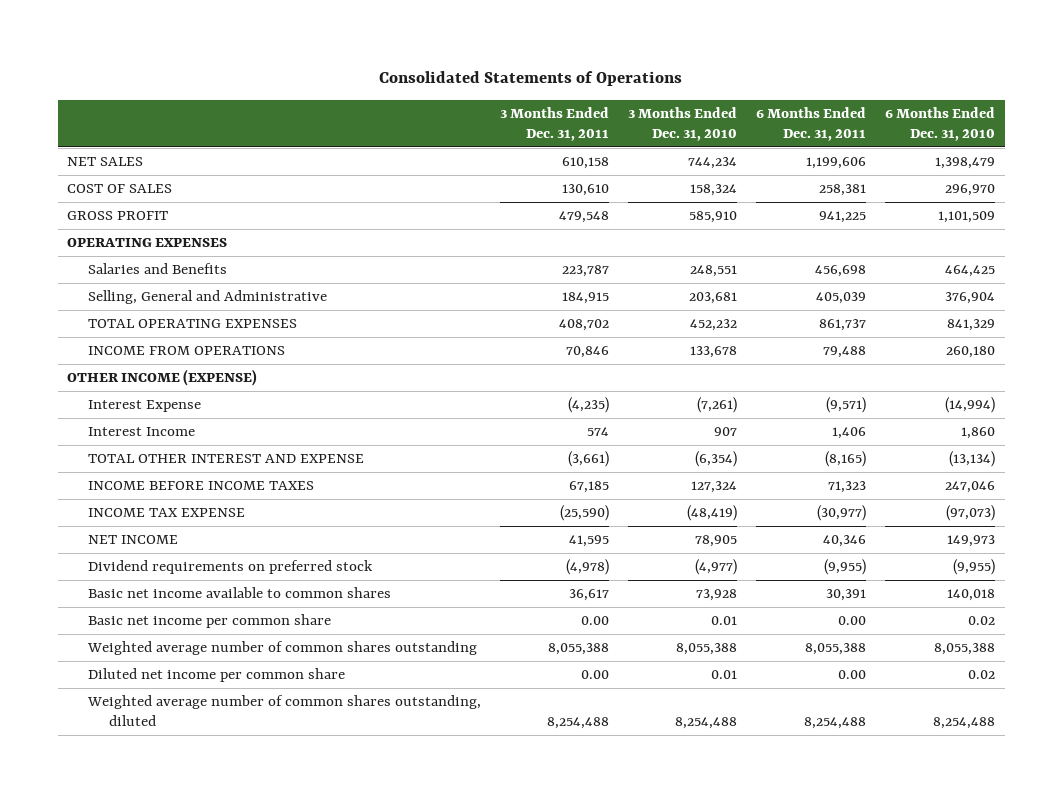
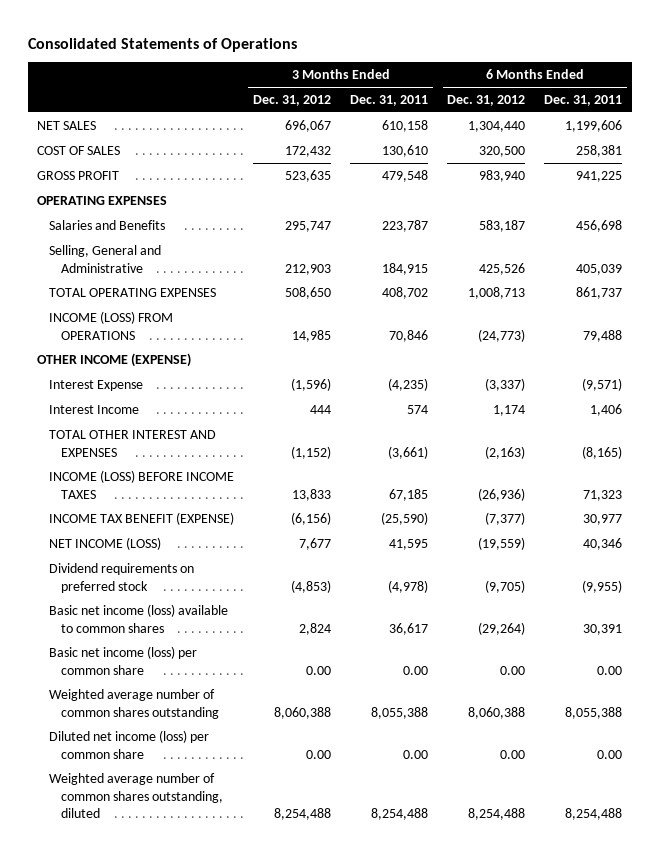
[628,107,738,142] 3 Months Ended Dec. 31, 2010 -> none
[885,107,996,142] 6 Months Ended Dec. 31, 2010 -> none
none -> [253,94,332,106] Dec. 31, 2012
none -> [447,94,526,106] Dec. 31, 2012
[88,346,286,356] INCOME FROM OPERATIONS -> [49,310,174,340] INCOME (LOSS) FROM OPERATIONS
[88,454,365,464] TOTAL OTHER INTEREST AND EXPENSE -> [49,429,217,457] TOTAL OTHER INTEREST AND EXPENSES
[88,481,315,491] INCOME BEFORE INCOME TAXES -> [49,469,235,499] INCOME (LOSS) BEFORE INCOME TAXES
[88,508,246,518] INCOME TAX EXPENSE -> [49,511,235,525] INCOME TAX BENEFIT (EXPENSE)
[817,505,867,522] (30,977) -> [583,513,623,525] 30,977
[88,535,179,545] NET INCOME -> [49,536,162,550] NET INCOME (LOSS)
[88,587,392,599] Basic net income available to common shares -> [49,603,229,633] Basic net income (loss) available to common shares
[88,614,332,629] Basic net income per common share -> [49,645,198,675] Basic net income (loss) per common share
[88,668,346,683] Diluted net income per common share -> [49,729,210,759] Diluted net income (loss) per common share

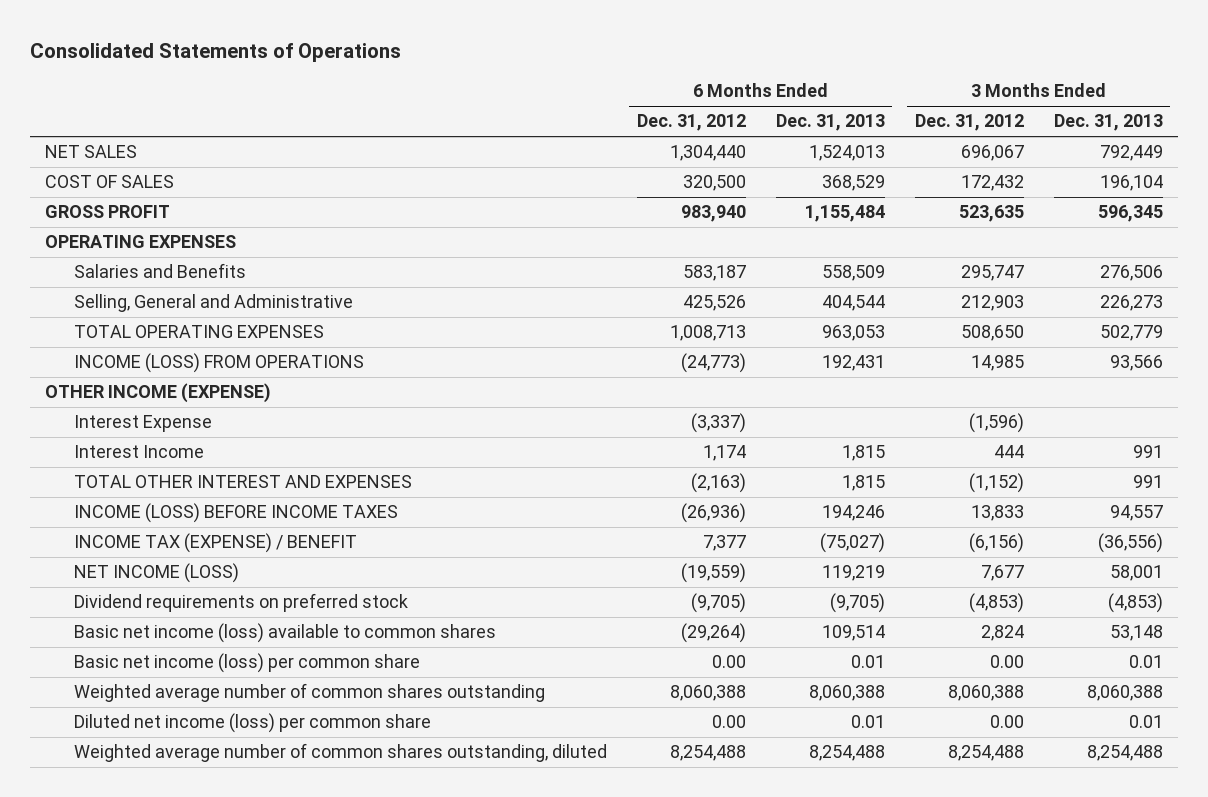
[350,94,429,106] Dec. 31, 2011 -> none
[544,94,623,106] Dec. 31, 2011 -> none
none -> [775,114,885,132] Dec. 31, 2013
none -> [1053,114,1163,132] Dec. 31, 2013
[49,511,235,525] INCOME TAX BENEFIT (EXPENSE) -> [73,533,357,554] INCOME TAX (EXPENSE) / BENEFIT
[485,511,526,525] (7,377) -> [702,535,746,552] 7,377

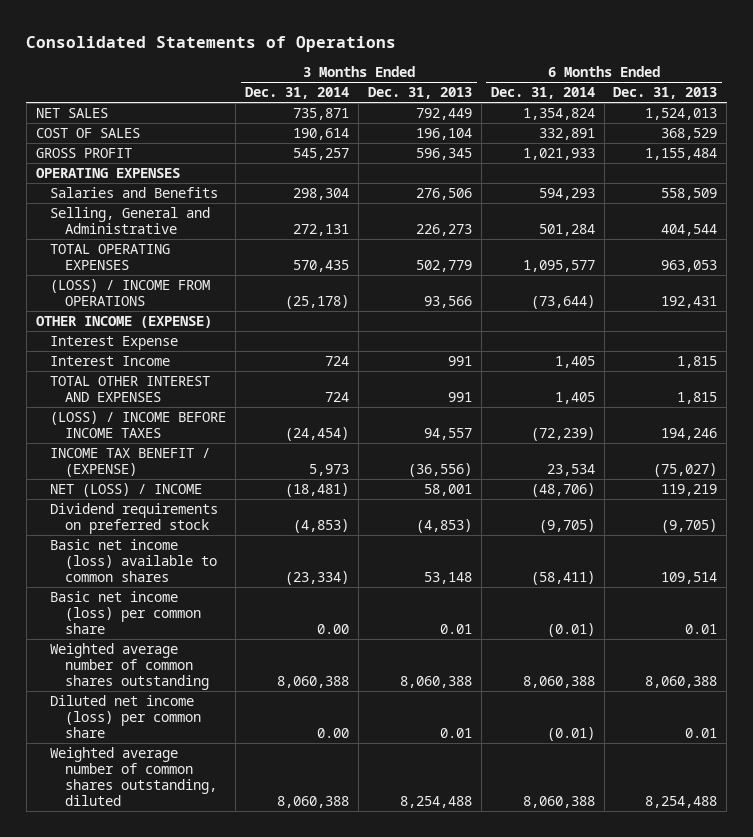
[636,114,746,132] Dec. 31, 2012 -> none
[914,114,1024,132] Dec. 31, 2012 -> none
none -> [245,87,350,100] Dec. 31, 2014
none -> [490,87,595,100] Dec. 31, 2014
[73,353,364,374] INCOME (LOSS) FROM OPERATIONS -> [50,279,211,307] (LOSS) / INCOME FROM OPERATIONS
[73,503,398,524] INCOME (LOSS) BEFORE INCOME TAXES -> [50,411,227,439] (LOSS) / INCOME BEFORE INCOME TAXES
[73,533,357,554] INCOME TAX (EXPENSE) / BENEFIT -> [50,448,211,478] INCOME TAX BENEFIT / (EXPENSE)
[73,563,239,584] NET INCOME (LOSS) -> [50,483,203,498] NET (LOSS) / INCOME

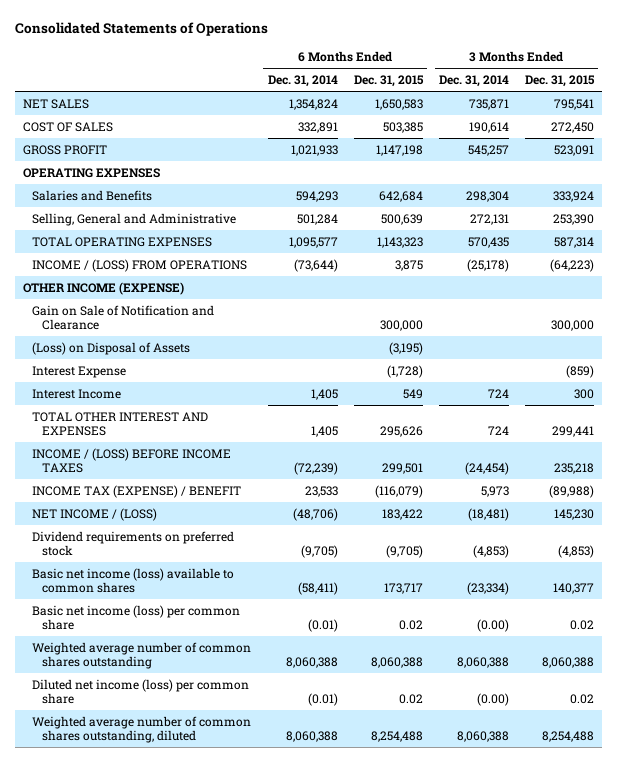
[367,87,472,100] Dec. 31, 2013 -> none
[613,87,718,100] Dec. 31, 2013 -> none
none -> [353,74,424,87] Dec. 31, 2015
none -> [524,74,595,87] Dec. 31, 2015
[50,279,211,307] (LOSS) / INCOME FROM OPERATIONS -> [32,258,248,272] INCOME / (LOSS) FROM OPERATIONS
none -> [32,304,215,330] Gain on Sale of Notification and Clearance
none -> [32,341,191,355] (Loss) on Disposal of Assets
[50,411,227,439] (LOSS) / INCOME BEFORE INCOME TAXES -> [32,447,232,473] INCOME / (LOSS) BEFORE INCOME TAXES
[50,448,211,478] INCOME TAX BENEFIT / (EXPENSE) -> [32,484,242,498] INCOME TAX (EXPENSE) / BENEFIT
[546,464,595,477] 23,534 -> [304,485,338,497] 23,533
[50,483,203,498] NET (LOSS) / INCOME -> [32,507,158,521] NET INCOME / (LOSS)
[317,624,350,635] 0.00 -> [476,618,509,632] (0.00)
[317,728,350,739] 0.00 -> [476,692,509,706] (0.00)

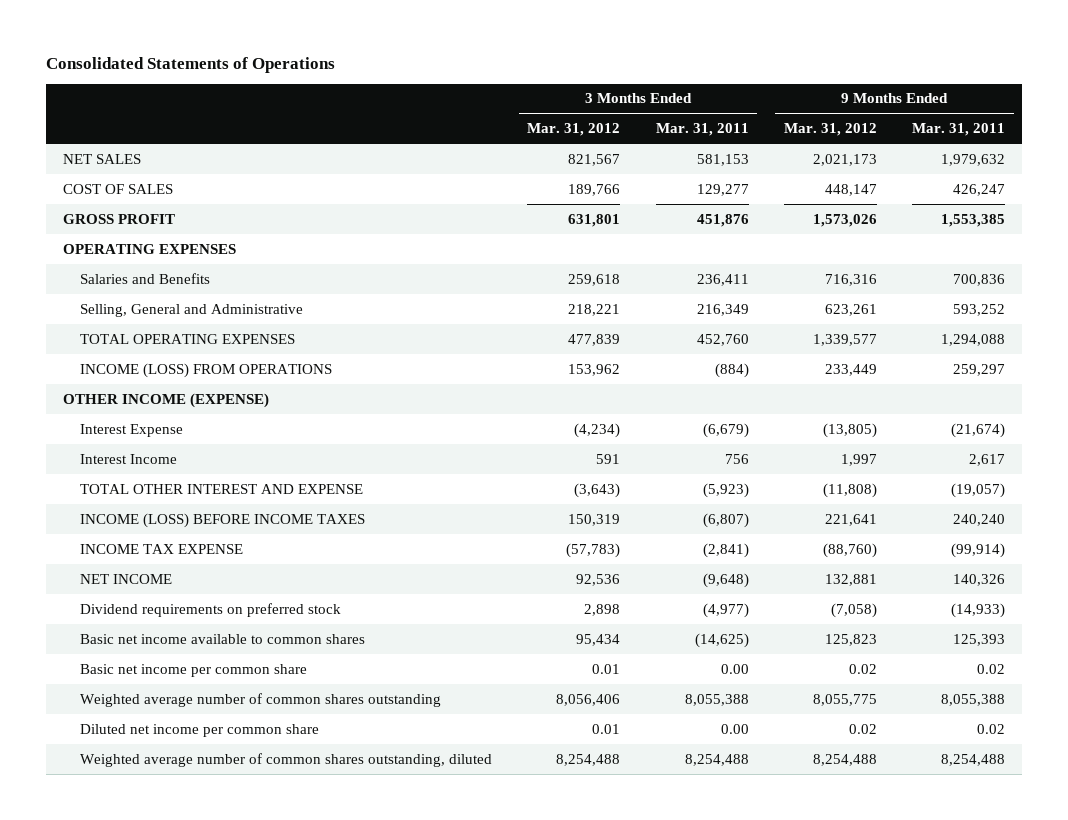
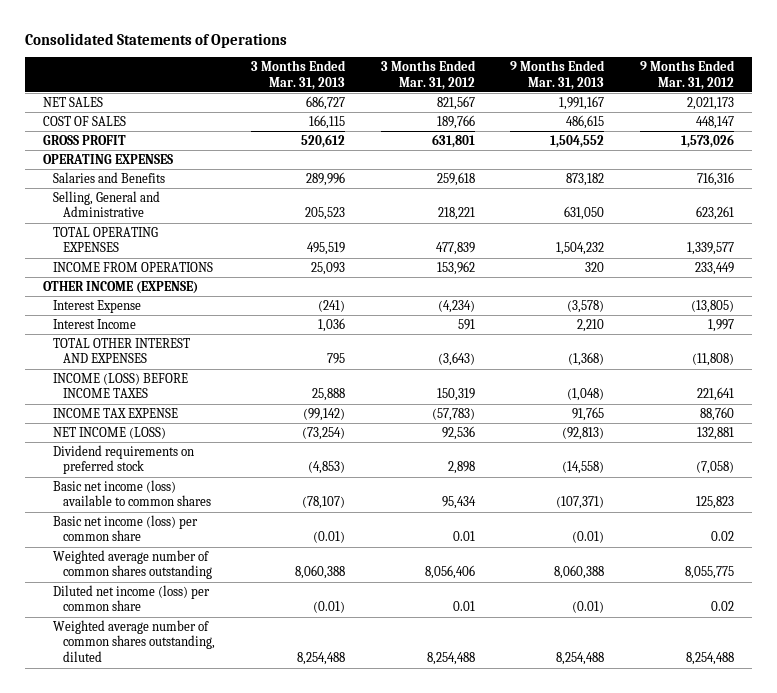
[655,123,749,137] Mar. 31, 2011 -> none
[911,123,1005,137] Mar. 31, 2011 -> none
none -> [250,59,346,90] 3 Months Ended Mar. 31, 2013
none -> [510,59,606,90] 9 Months Ended Mar. 31, 2013
[80,362,333,378] INCOME (LOSS) FROM OPERATIONS -> [53,261,214,272] INCOME FROM OPERATIONS
[80,483,364,494] TOTAL OTHER INTEREST AND EXPENSE -> [53,337,191,364] TOTAL OTHER INTEREST AND EXPENSES
[822,542,877,558] (88,760) -> [699,406,734,421] 88,760
[80,573,173,584] NET INCOME -> [53,426,167,439] NET INCOME (LOSS)
[80,633,366,644] Basic net income available to common shares -> [53,479,212,507] Basic net income (loss) available to common shares
[80,663,308,677] Basic net income per common share -> [53,514,199,542] Basic net income (loss) per common share
[80,723,320,737] Diluted net income per common share -> [53,584,211,612] Diluted net income (loss) per common share

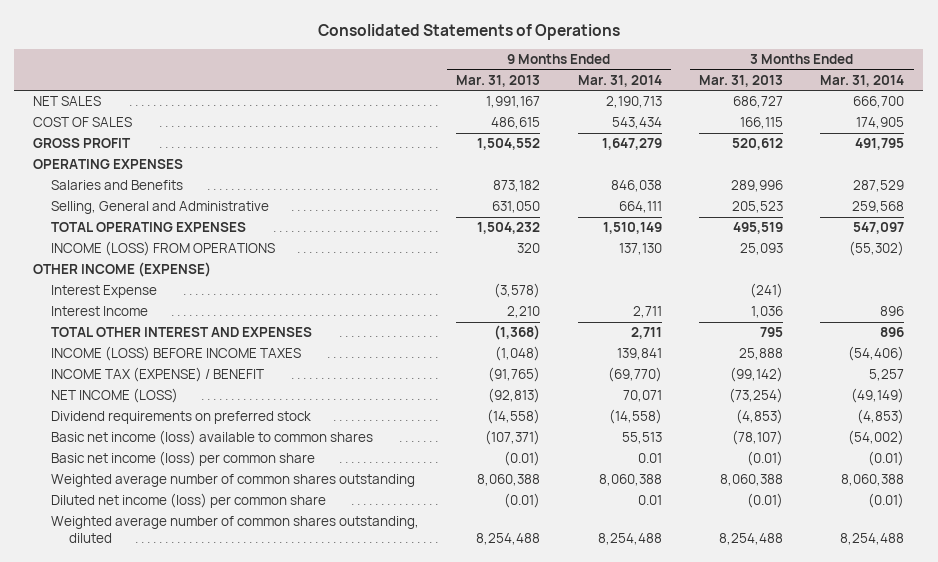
[380,59,476,90] 3 Months Ended Mar. 31, 2012 -> none
[639,59,735,90] 9 Months Ended Mar. 31, 2012 -> none
none -> [577,75,662,88] Mar. 31, 2014
none -> [820,75,905,88] Mar. 31, 2014
[53,261,214,272] INCOME FROM OPERATIONS -> [51,241,276,257] INCOME (LOSS) FROM OPERATIONS
[53,407,179,418] INCOME TAX EXPENSE -> [51,367,265,383] INCOME TAX (EXPENSE) / BENEFIT
[572,406,605,421] 91,765 -> [488,367,541,383] (91,765)

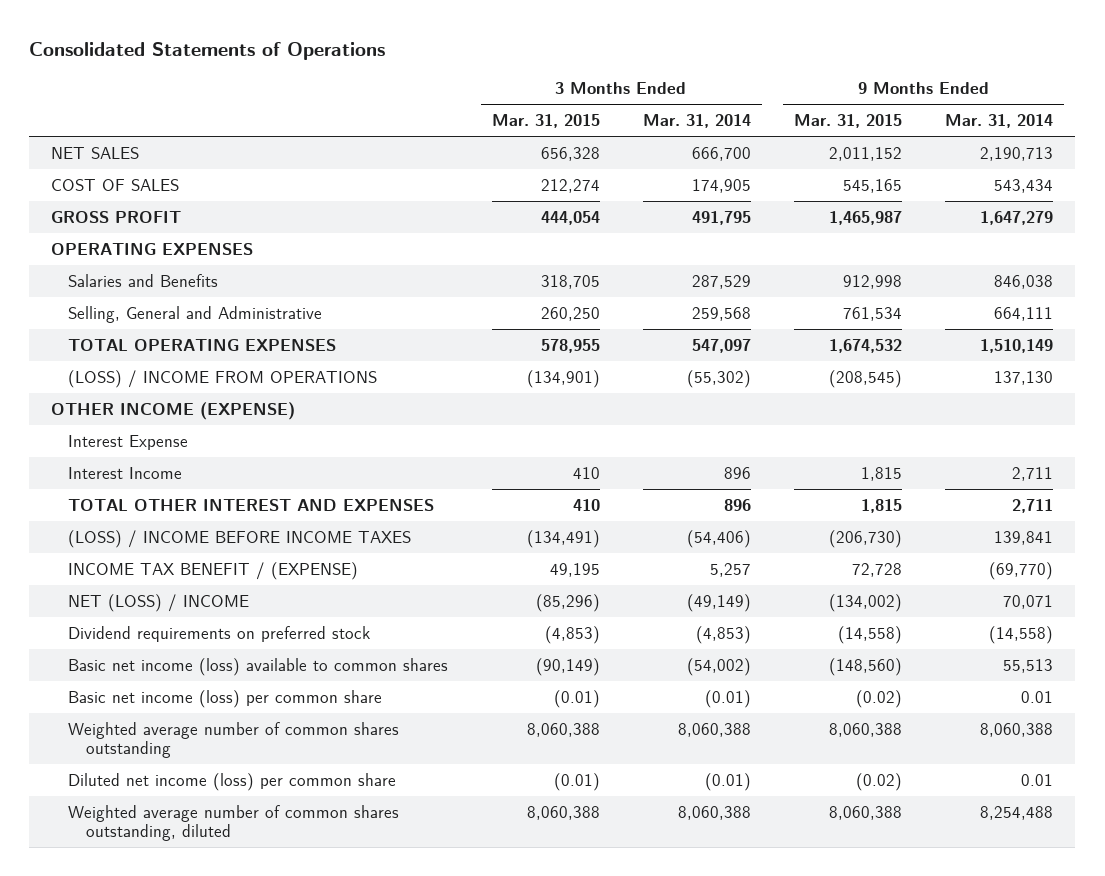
[456,75,541,88] Mar. 31, 2013 -> none
[699,75,784,88] Mar. 31, 2013 -> none
none -> [491,114,600,129] Mar. 31, 2015
none -> [794,114,903,129] Mar. 31, 2015
[51,241,276,257] INCOME (LOSS) FROM OPERATIONS -> [68,369,378,388] (LOSS) / INCOME FROM OPERATIONS
[51,346,302,362] INCOME (LOSS) BEFORE INCOME TAXES -> [68,529,412,548] (LOSS) / INCOME BEFORE INCOME TAXES
[51,367,265,383] INCOME TAX (EXPENSE) / BENEFIT -> [68,561,359,580] INCOME TAX BENEFIT / (EXPENSE)
[51,388,179,404] NET INCOME (LOSS) -> [68,593,250,612] NET (LOSS) / INCOME
[840,533,905,546] 8,254,488 -> [677,805,751,820] 8,060,388

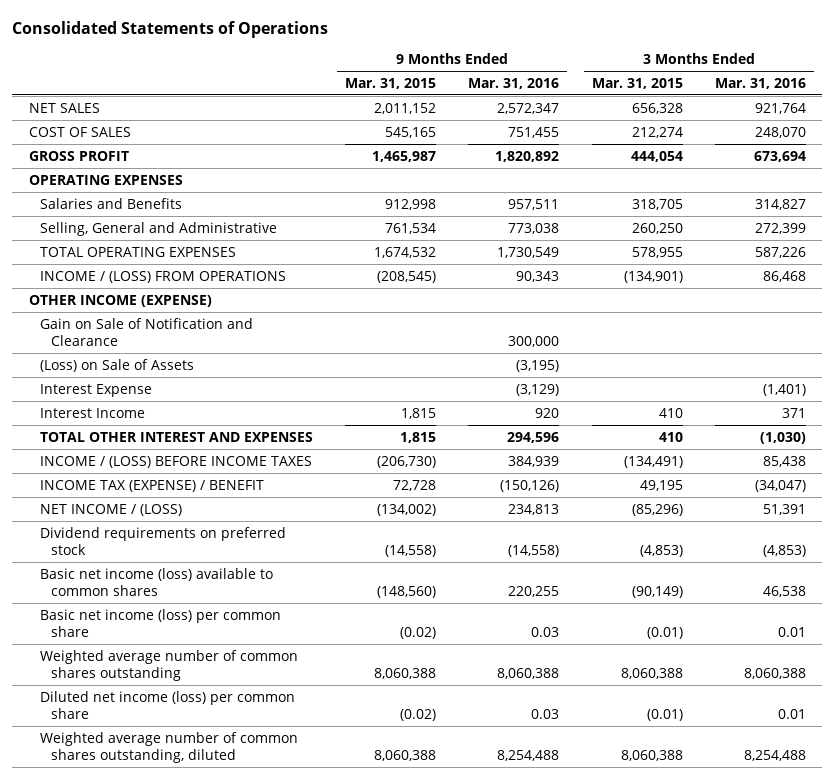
[642,114,751,129] Mar. 31, 2014 -> none
[945,114,1054,129] Mar. 31, 2014 -> none
none -> [468,77,560,89] Mar. 31, 2016
none -> [715,77,807,89] Mar. 31, 2016
[68,369,378,388] (LOSS) / INCOME FROM OPERATIONS -> [39,270,286,283] INCOME / (LOSS) FROM OPERATIONS
none -> [39,317,253,347] Gain on Sale of Notification and Clearance
none -> [39,358,194,372] (Loss) on Sale of Assets
[68,529,412,548] (LOSS) / INCOME BEFORE INCOME TAXES -> [39,455,312,468] INCOME / (LOSS) BEFORE INCOME TAXES
[68,561,359,580] INCOME TAX BENEFIT / (EXPENSE) -> [39,479,264,492] INCOME TAX (EXPENSE) / BENEFIT
[68,593,250,612] NET (LOSS) / INCOME -> [39,503,182,516] NET INCOME / (LOSS)

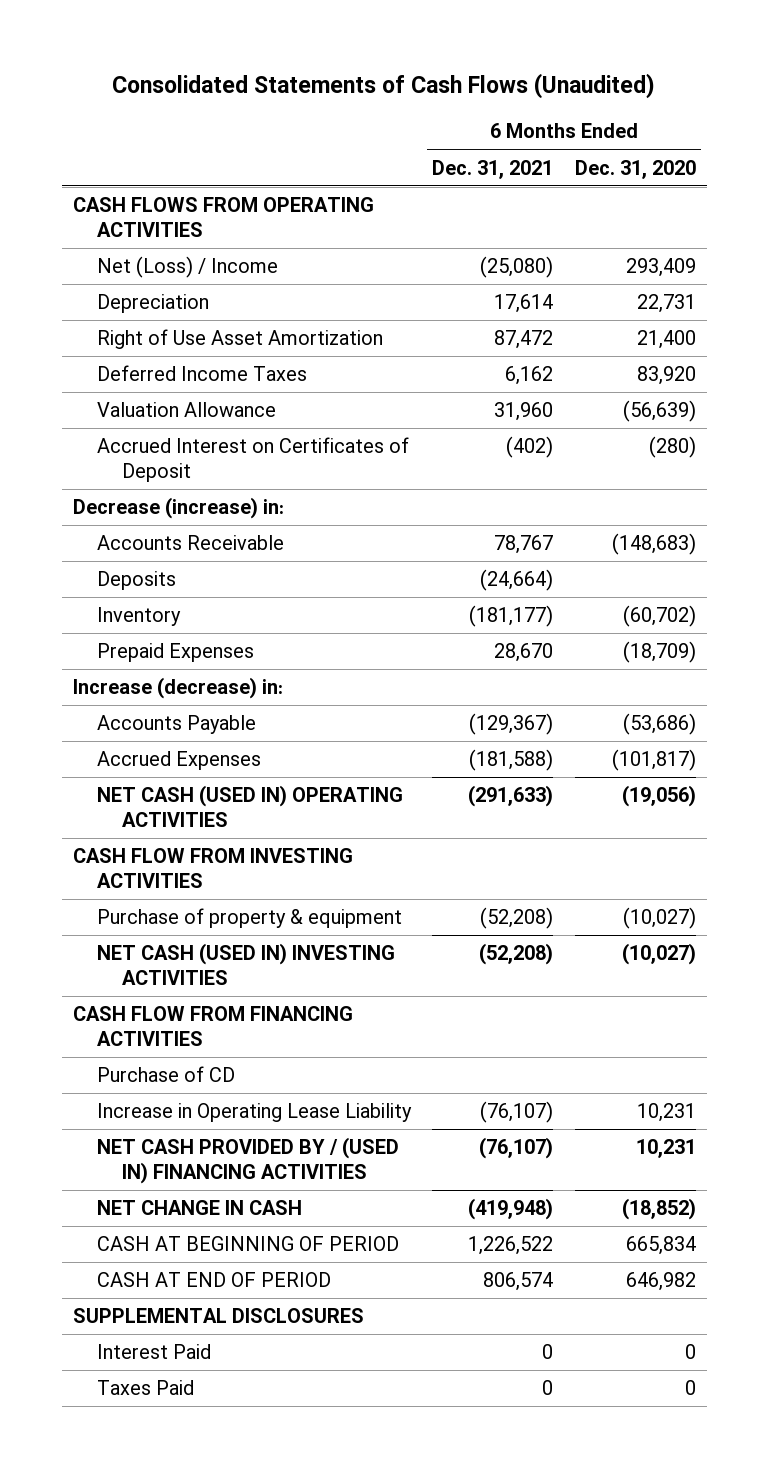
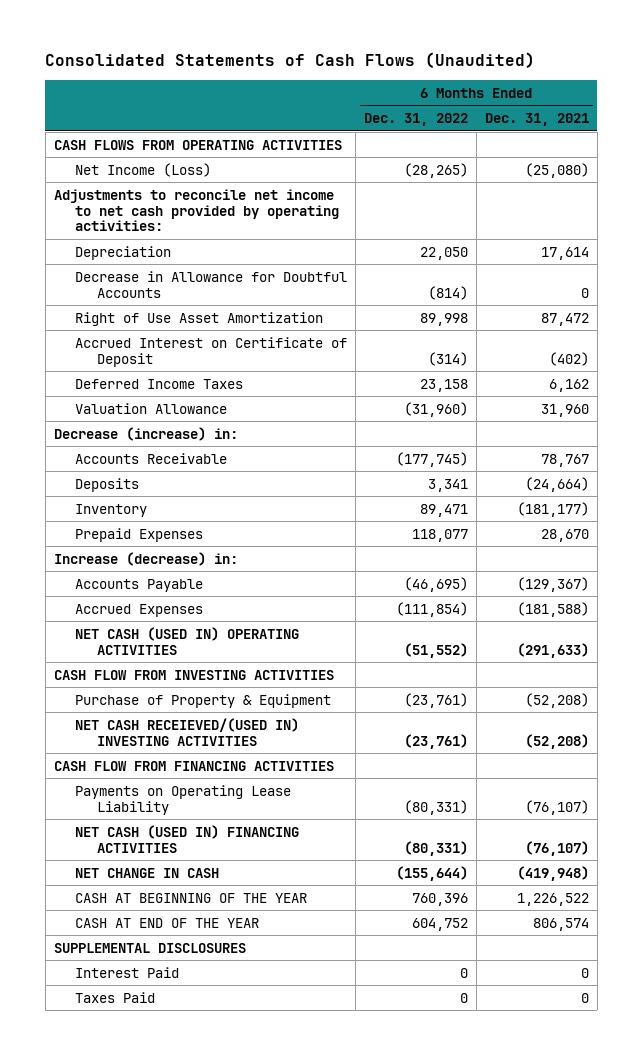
[574,159,696,179] Dec. 31, 2020 -> none
none -> [363,113,468,127] Dec. 31, 2022
[97,256,279,279] Net (Loss) / Income -> [75,162,212,177] Net Income (Loss)
none -> [53,188,340,232] Adjustments to reconcile net income to net cash provided by operating activities:
none -> [75,270,348,298] Decrease in Allowance for Doubtful Accounts
none -> [75,336,348,367] Accrued Interest on Certificate of Deposit
[97,437,410,483] Accrued Interest on Certificates of Deposit -> none
[97,908,403,929] Purchase of property & equipment -> [75,693,332,708] Purchase of Property & Equipment
[97,943,396,986] NET CASH (USED IN) INVESTING ACTIVITIES -> [75,717,300,746] NET CASH RECEIEVED/(USED IN) INVESTING ACTIVITIES
[97,1066,236,1083] Purchase of CD -> none
[97,1103,413,1123] Increase in Operating Lease Liability -> [75,784,292,815] Payments on Operating Lease Liability
[97,1137,400,1185] NET CASH PROVIDED BY / (USED IN) FINANCING ACTIVITIES -> [75,824,300,853] NET CASH (USED IN) FINANCING ACTIVITIES
[97,1236,400,1252] CASH AT BEGINNING OF PERIOD -> [75,892,308,903] CASH AT BEGINNING OF THE YEAR
[97,1272,332,1288] CASH AT END OF PERIOD -> [75,917,260,928] CASH AT END OF THE YEAR

